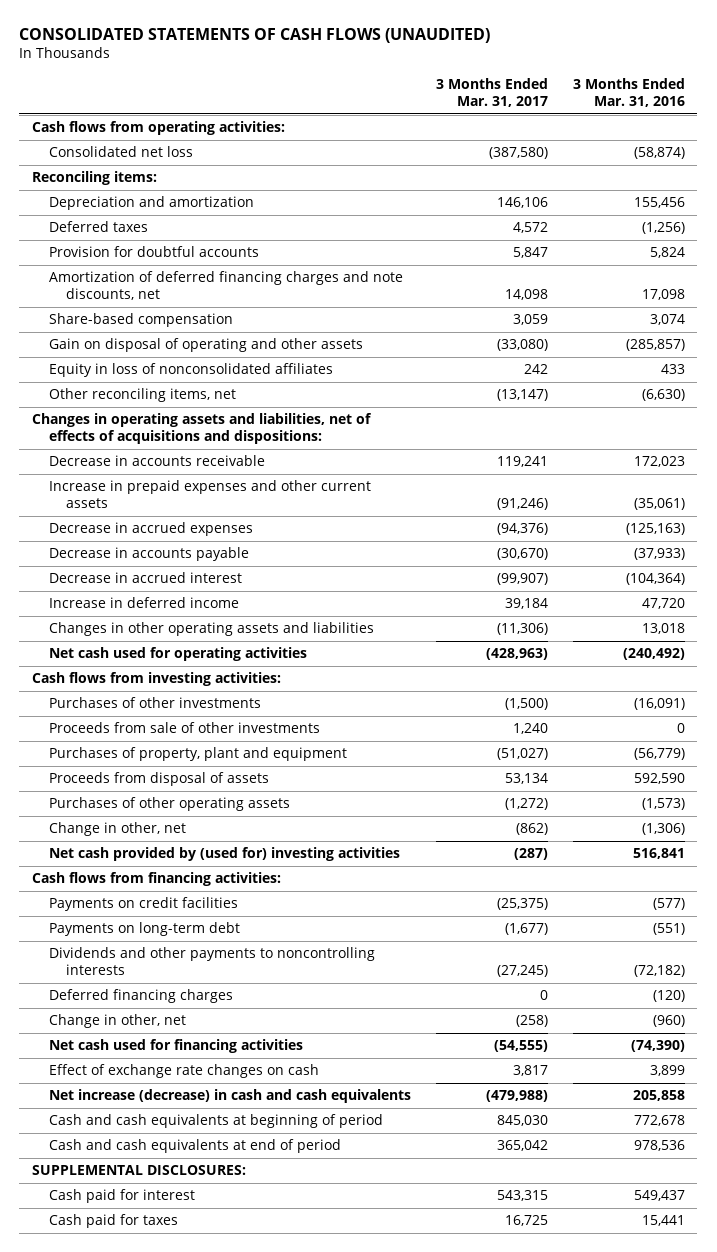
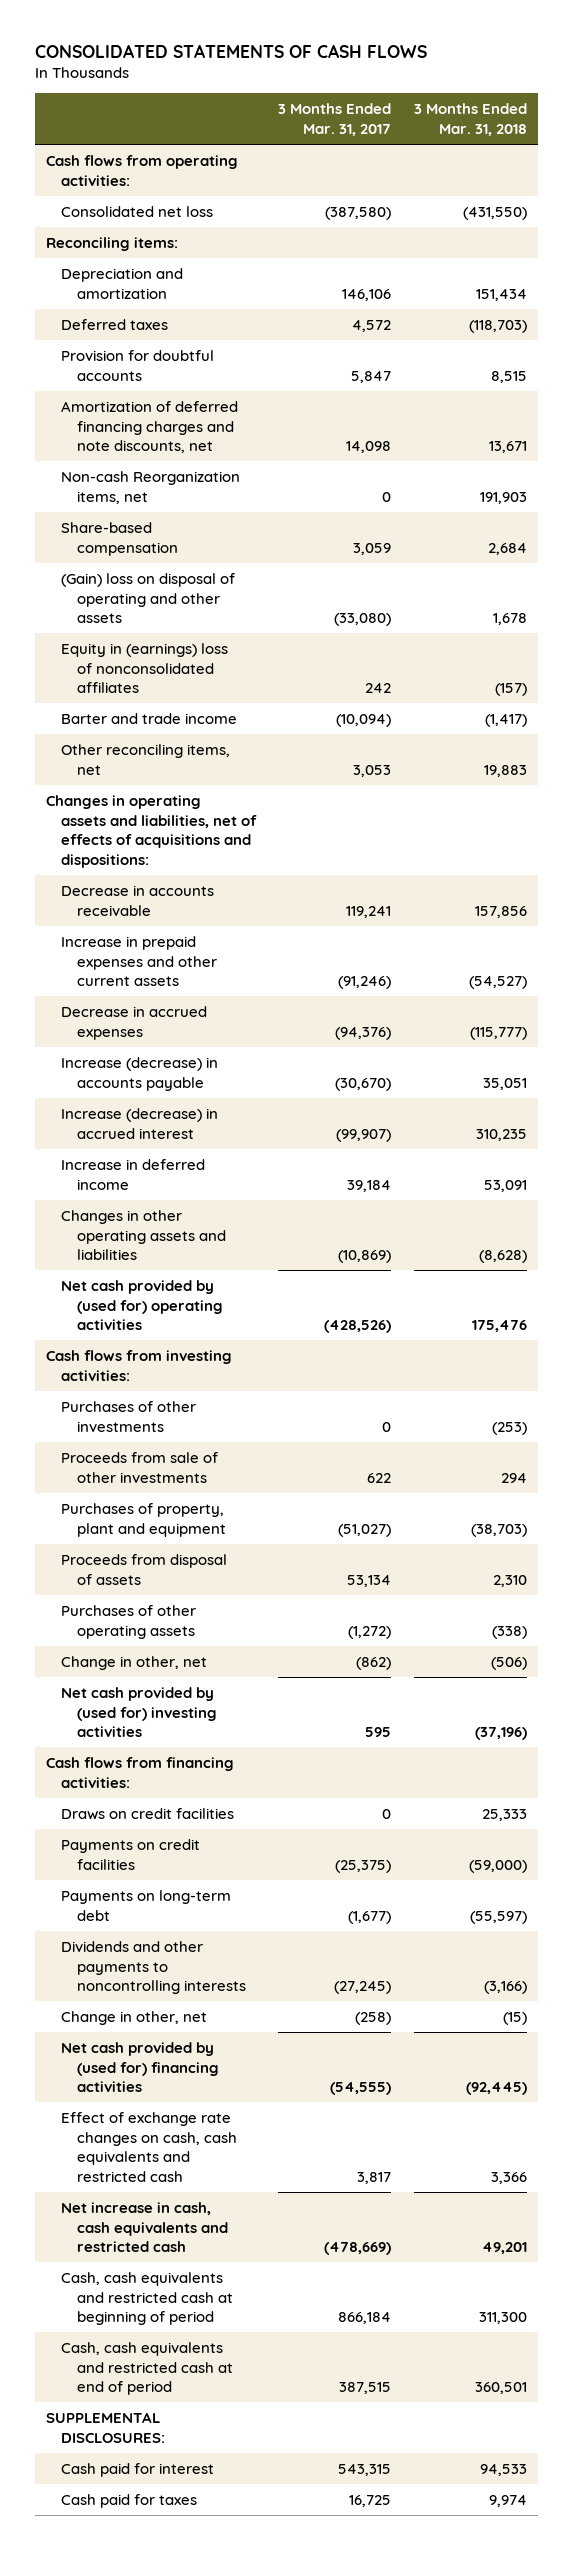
[19,28,491,44] CONSOLIDATED STATEMENTS OF CASH FLOWS (UNAUDITED) -> [34,43,427,58] CONSOLIDATED STATEMENTS OF CASH FLOWS
[572,78,685,107] 3 Months Ended Mar. 31, 2016 -> none
none -> [413,103,527,136] 3 Months Ended Mar. 31, 2018
none -> [61,471,241,504] Non-cash Reorganization items, net
[48,338,363,353] Gain on disposal of operating and other assets -> [61,573,236,624] (Gain) loss on disposal of operating and other assets
[48,363,333,378] Equity in loss of nonconsolidated affiliates -> [61,643,229,694] Equity in (earnings) loss of nonconsolidated affiliates
none -> [61,713,238,725] Barter and trade income
[496,389,548,402] (13,147) -> [353,764,392,777] 3,053
[48,547,249,562] Decrease in accounts payable -> [61,1057,219,1091] Increase (decrease) in accounts payable
[48,572,242,584] Decrease in accrued interest -> [61,1108,219,1139] Increase (decrease) in accrued interest
[496,623,548,636] (11,306) -> [338,1250,392,1264] (10,869)
[48,647,307,662] Net cash used for operating activities -> [61,1280,224,1331] Net cash provided by (used for) operating activities
[485,648,548,661] (428,963) -> [324,1320,392,1334] (428,526)
[504,698,548,711] (1,500) -> [382,1421,392,1432] 0
[512,723,548,735] 1,240 -> [367,1472,392,1483] 622
[513,848,548,861] (287) -> [365,1727,392,1738] 595
none -> [61,1808,235,1821] Draws on credit facilities
[48,989,233,1004] Deferred financing charges -> none
[48,1039,303,1054] Net cash used for financing activities -> [61,2042,220,2093] Net cash provided by (used for) financing activities
[48,1064,319,1079] Effect of exchange rate changes on cash -> [61,2112,238,2182] Effect of exchange rate changes on cash, cash equivalents and restricted cash
[48,1089,411,1104] Net increase (decrease) in cash and cash equivalents -> [61,2202,229,2253] Net increase in cash, cash equivalents and restricted cash
[485,1090,548,1103] (479,988) -> [324,2242,392,2256] (478,669)
[48,1114,383,1129] Cash and cash equivalents at beginning of period -> [61,2272,234,2326] Cash, cash equivalents and restricted cash at beginning of period
[496,1115,548,1127] 845,030 -> [338,2312,392,2325] 866,184
[48,1139,341,1154] Cash and cash equivalents at end of period -> [61,2342,234,2396] Cash, cash equivalents and restricted cash at end of period
[496,1140,548,1152] 365,042 -> [339,2382,392,2395] 387,515

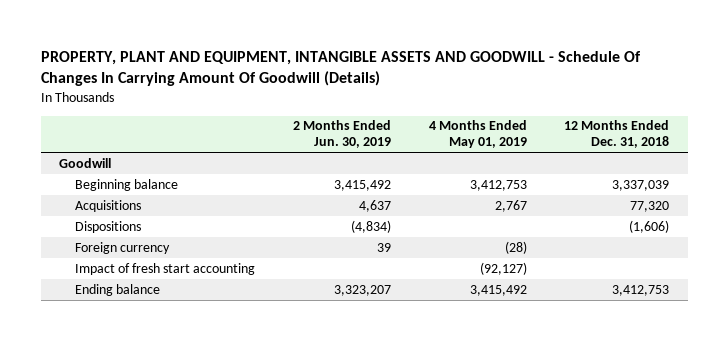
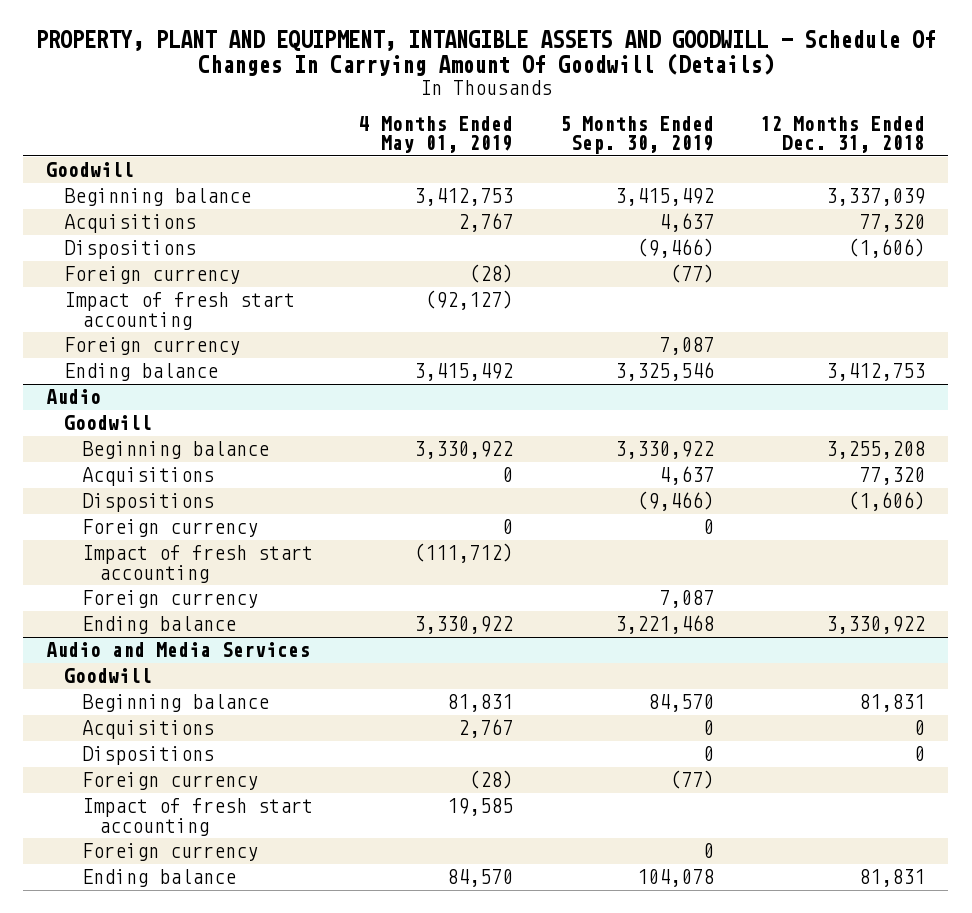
[292,120,391,149] 2 Months Ended Jun. 30, 2019 -> none
none -> [559,115,714,155] 5 Months Ended Sep. 30, 2019
none -> [63,337,240,356] Foreign currency
none -> [46,389,102,405] Audio
none -> [63,415,152,431] Goodwill
none -> [81,441,269,460] Beginning balance
none -> [81,467,214,487] Acquisitions
none -> [81,493,214,513] Dispositions
none -> [81,519,258,538] Foreign currency
none -> [81,545,313,583] Impact of fresh start accounting
none -> [81,590,258,609] Foreign currency
none -> [81,616,236,635] Ending balance
none -> [46,642,311,658] Audio and Media Services
none -> [63,668,152,684] Goodwill
none -> [81,694,269,713] Beginning balance
none -> [81,720,214,740] Acquisitions
none -> [81,746,214,766] Dispositions
none -> [81,772,258,791] Foreign currency
none -> [81,798,313,836] Impact of fresh start accounting
none -> [81,843,258,862] Foreign currency
none -> [81,869,236,888] Ending balance

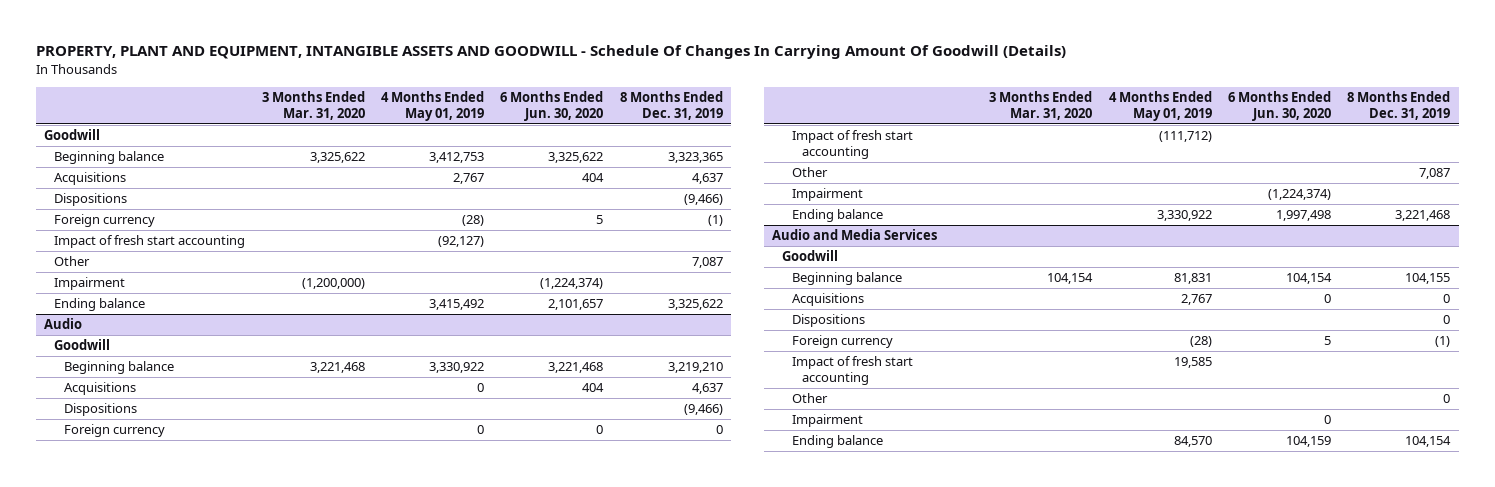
[559,115,714,155] 5 Months Ended Sep. 30, 2019 -> none
[760,115,926,154] 12 Months Ended Dec. 31, 2018 -> none
none -> [261,91,365,121] 3 Months Ended Mar. 31, 2020
none -> [500,91,604,122] 6 Months Ended Jun. 30, 2020
none -> [619,91,723,121] 8 Months Ended Dec. 31, 2019
[63,337,240,356] Foreign currency -> [54,256,91,267] Other
none -> [54,277,126,291] Impairment
[81,590,258,609] Foreign currency -> [791,167,828,178] Other
none -> [791,188,863,202] Impairment
[81,843,258,862] Foreign currency -> [791,393,828,404] Other
none -> [791,414,863,428] Impairment

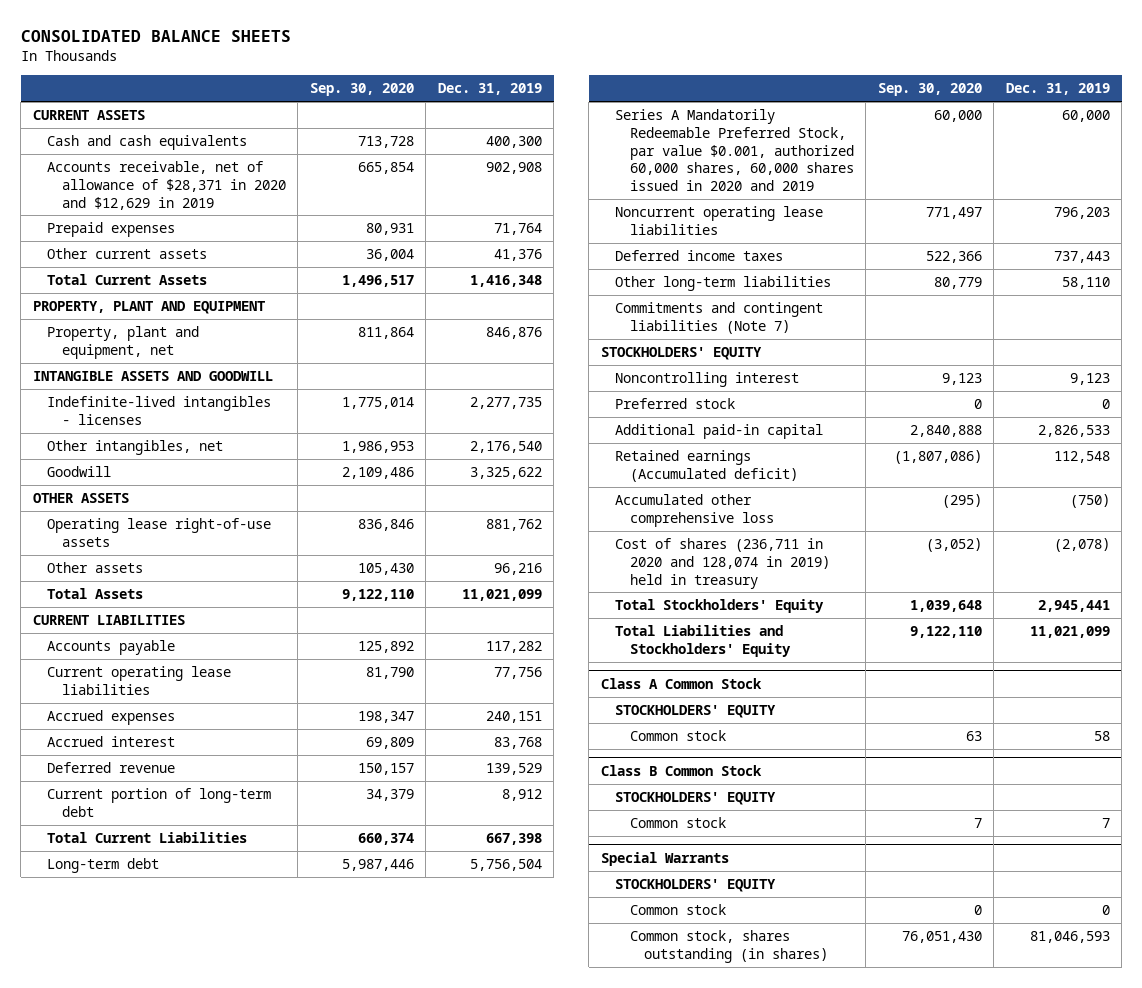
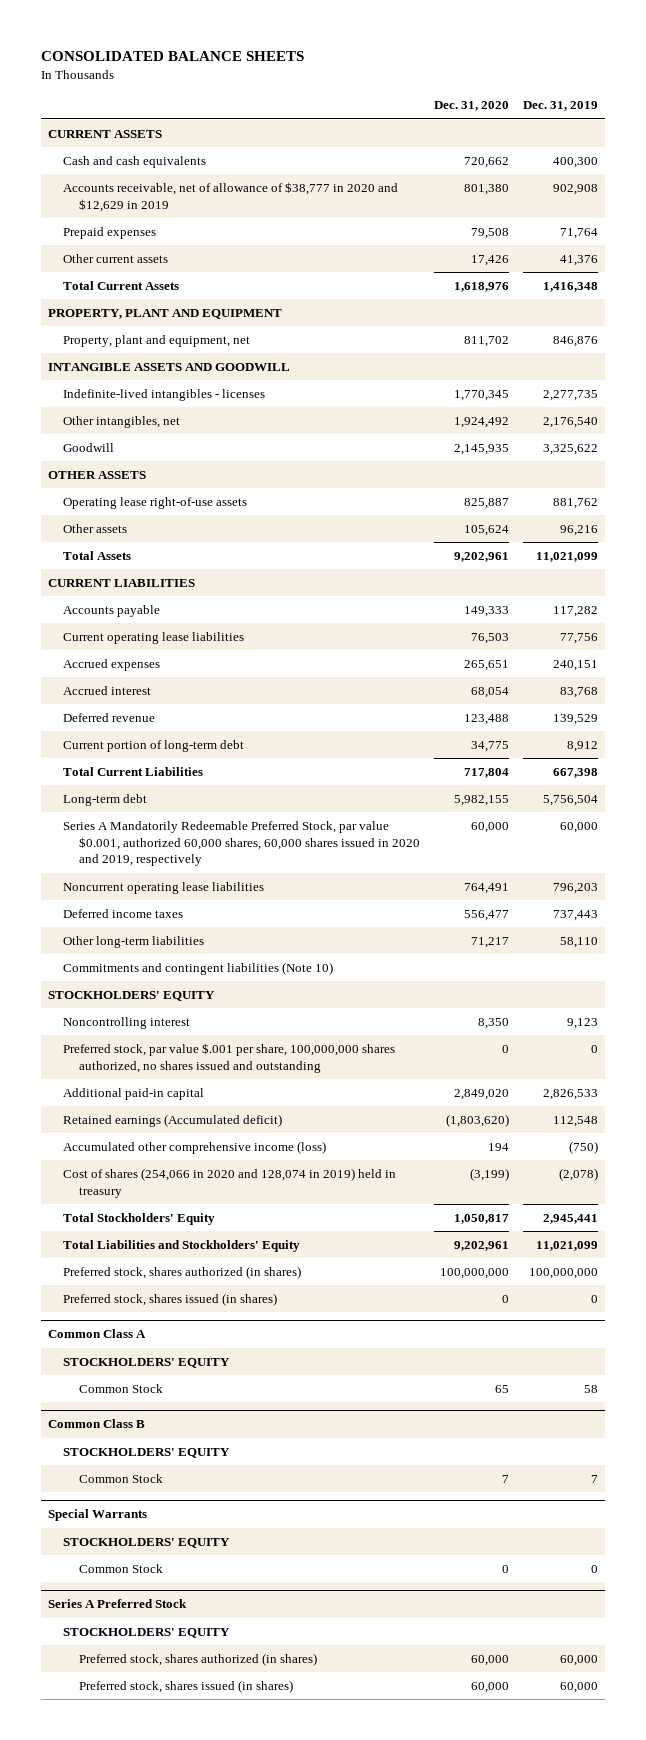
[309,83,414,97] Sep. 30, 2020 -> none
none -> [433,101,509,112] Dec. 31, 2020
[47,160,286,210] Accounts receivable, net of allowance of $28,371 in 2020 and $12,629 in 2019 -> [63,181,399,212] Accounts receivable, net of allowance of $38,777 in 2020 and $12,629 in 2019
[615,108,854,192] Series A Mandatorily Redeemable Preferred Stock, par value $0.001, authorized 60,000 shares, 60,000 shares issued in 2020 and 2019 -> [63,820,420,867] Series A Mandatorily Redeemable Preferred Stock, par value $0.001, authorized 60,000 shares, 60,000 shares issued in 2020 and 2019, respectively
[615,301,824,334] Commitments and contingent liabilities (Note 7) -> [63,961,334,975] Commitments and contingent liabilities (Note 10)
[615,397,736,409] Preferred stock -> [63,1042,396,1073] Preferred stock, par value $.001 per share, 100,000,000 shares authorized, no shares issued and outstanding
[615,493,774,527] Accumulated other comprehensive loss -> [63,1140,327,1154] Accumulated other comprehensive income (loss)
[615,537,830,589] Cost of shares (236,711 in 2020 and 128,074 in 2019) held in treasury -> [63,1167,397,1198] Cost of shares (254,066 in 2020 and 128,074 in 2019) held in treasury
none -> [63,1265,302,1279] Preferred stock, shares authorized (in shares)
none -> [63,1292,278,1306] Preferred stock, shares issued (in shares)
[600,677,762,689] Class A Common Stock -> [47,1329,146,1339] Common Class A
[629,729,726,741] Common stock -> [78,1383,163,1393] Common Stock
[600,764,762,776] Class B Common Stock -> [47,1419,145,1429] Common Class B
[629,816,726,828] Common stock -> [78,1473,163,1483] Common Stock
[629,929,829,963] Common stock, shares outstanding (in shares) -> none
[629,903,726,915] Common stock -> [78,1563,163,1573] Common Stock
none -> [47,1599,187,1609] Series A Preferred Stock
none -> [63,1627,231,1638] STOCKHOLDERS' EQUITY
none -> [78,1652,317,1666] Preferred stock, shares authorized (in shares)
none -> [78,1679,293,1693] Preferred stock, shares issued (in shares)

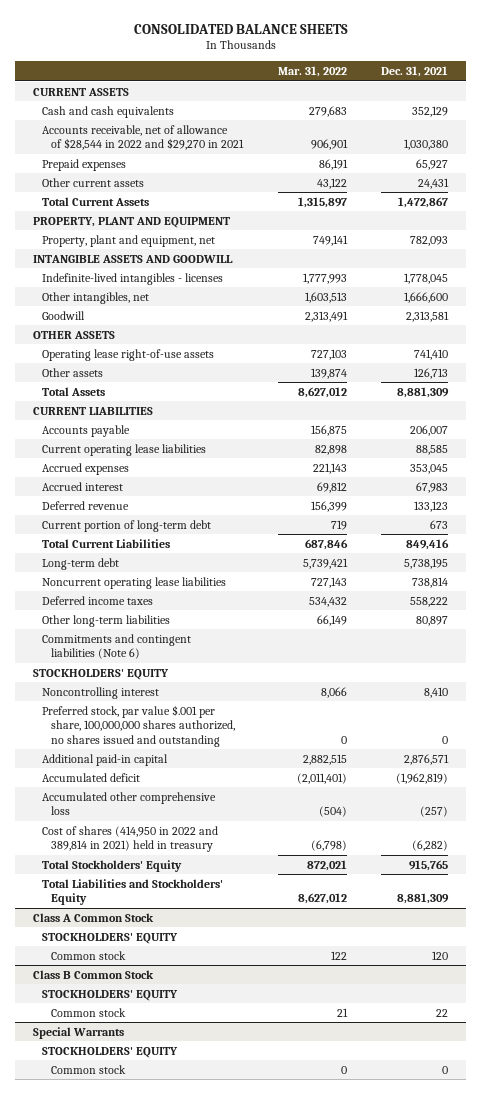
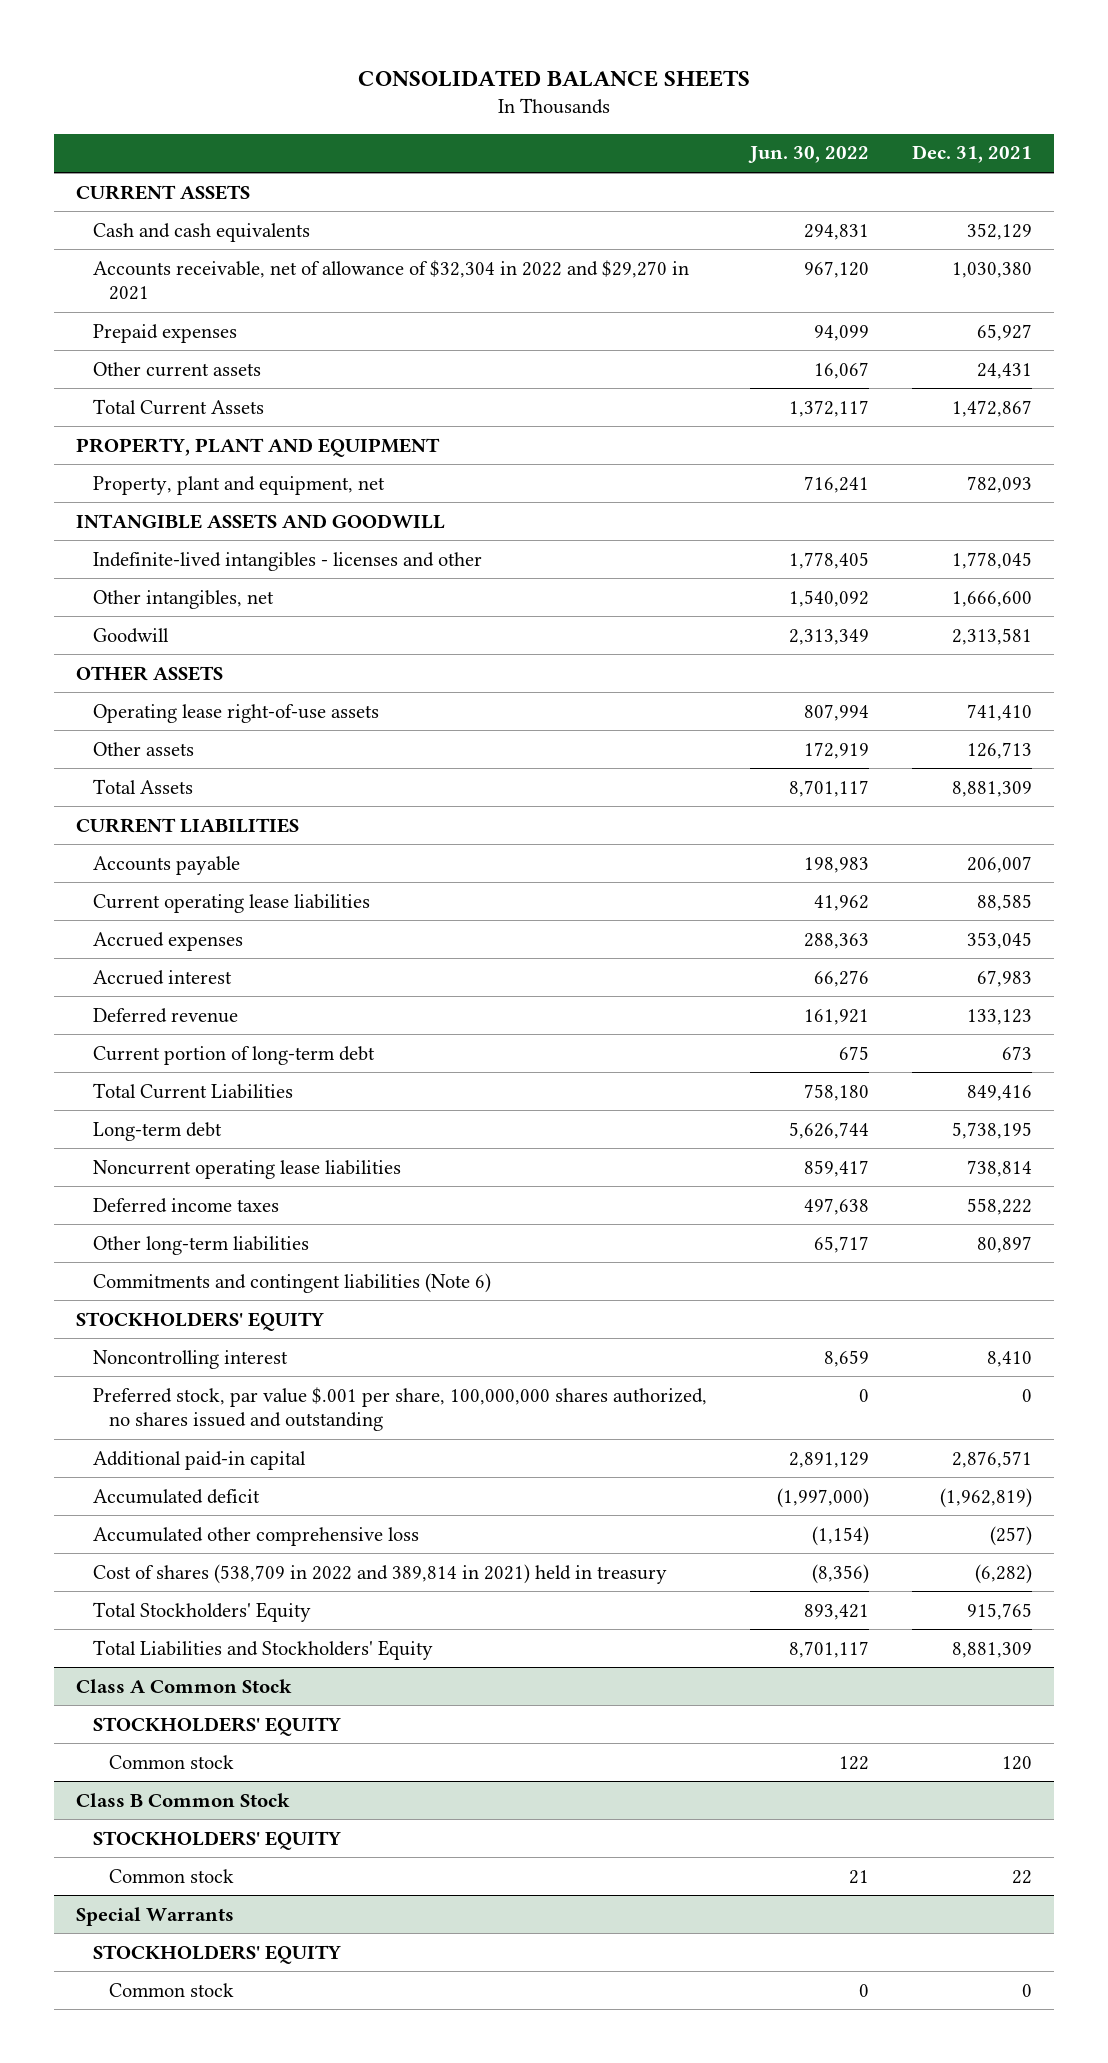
[277,65,347,77] Mar. 31, 2022 -> none
none -> [747,146,869,164] Jun. 30, 2022
[41,124,244,151] Accounts receivable, net of allowance of $28,544 in 2022 and $29,270 in 2021 -> [92,259,689,301] Accounts receivable, net of allowance of $32,304 in 2022 and $29,270 in 2021
[41,272,223,285] Indefinite-lived intangibles - licenses -> [92,551,482,571] Indefinite-lived intangibles - licenses and other
[41,825,218,853] Cost of shares (414,950 in 2022 and 389,814 in 2021) held in treasury -> [92,1563,667,1584] Cost of shares (538,709 in 2022 and 389,814 in 2021) held in treasury

